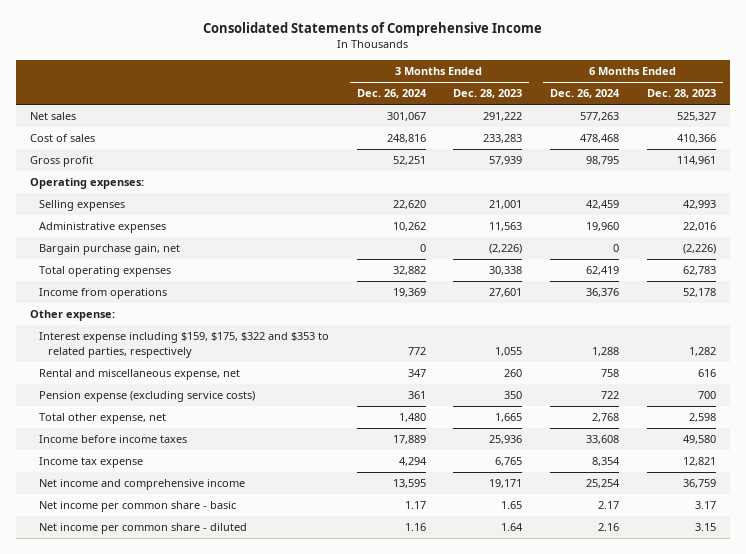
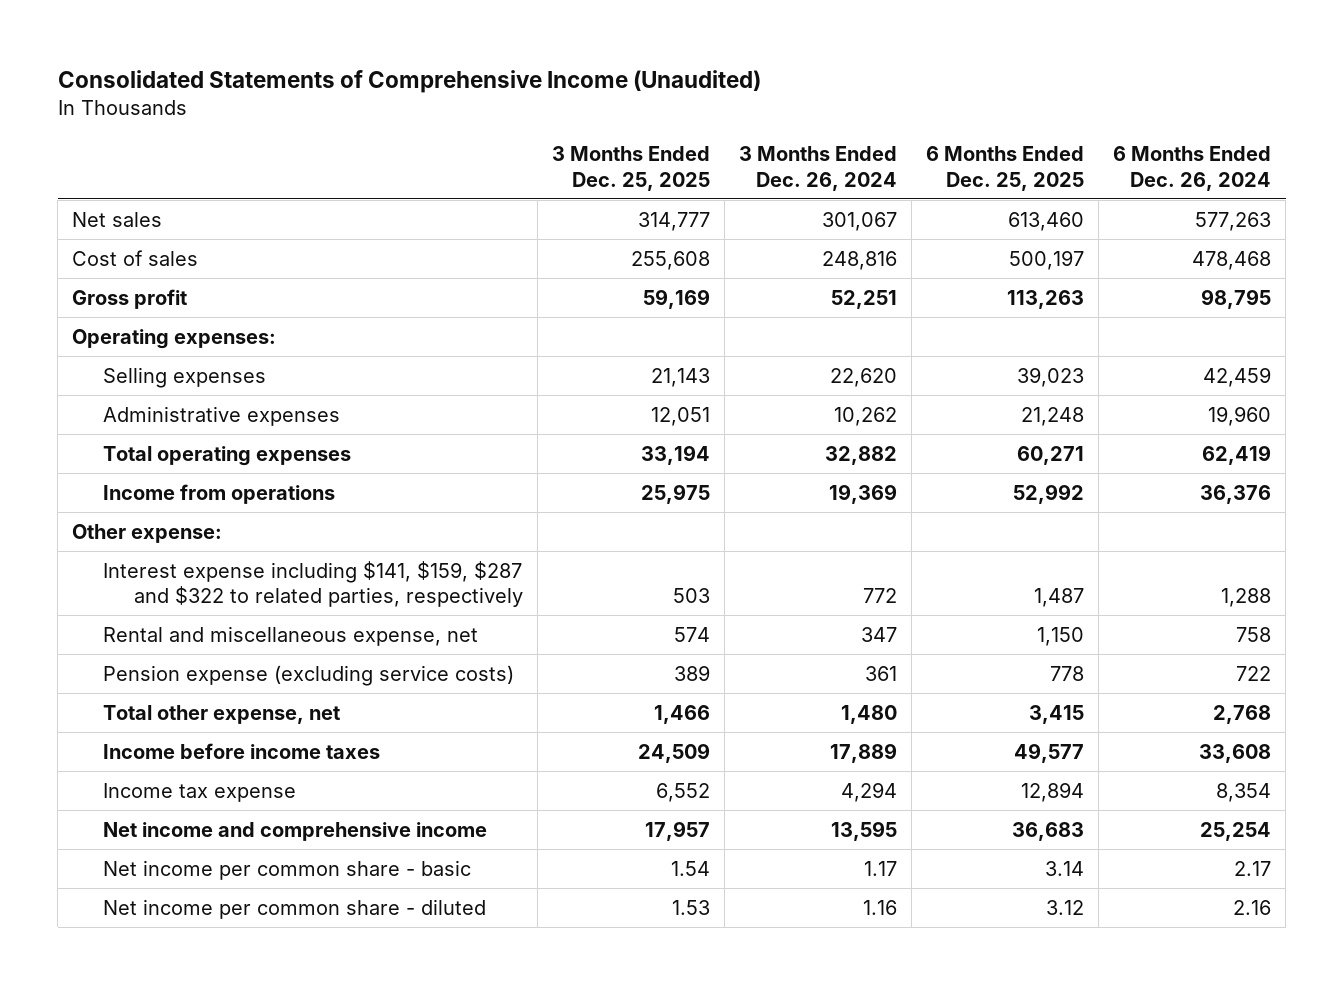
[202,22,542,37] Consolidated Statements of Comprehensive Income -> [57,70,761,94] Consolidated Statements of Comprehensive Income (Unaudited)
[453,89,523,99] Dec. 28, 2023 -> none
[647,89,717,99] Dec. 28, 2023 -> none
none -> [551,146,710,191] 3 Months Ended Dec. 25, 2025
none -> [926,146,1085,191] 6 Months Ended Dec. 25, 2025
[38,244,180,256] Bargain purchase gain, net -> none
[38,332,329,358] Interest expense including $159, $175, $322 and $353 to related parties, respectively -> [102,560,523,607] Interest expense including $141, $159, $287 and $322 to related parties, respectively

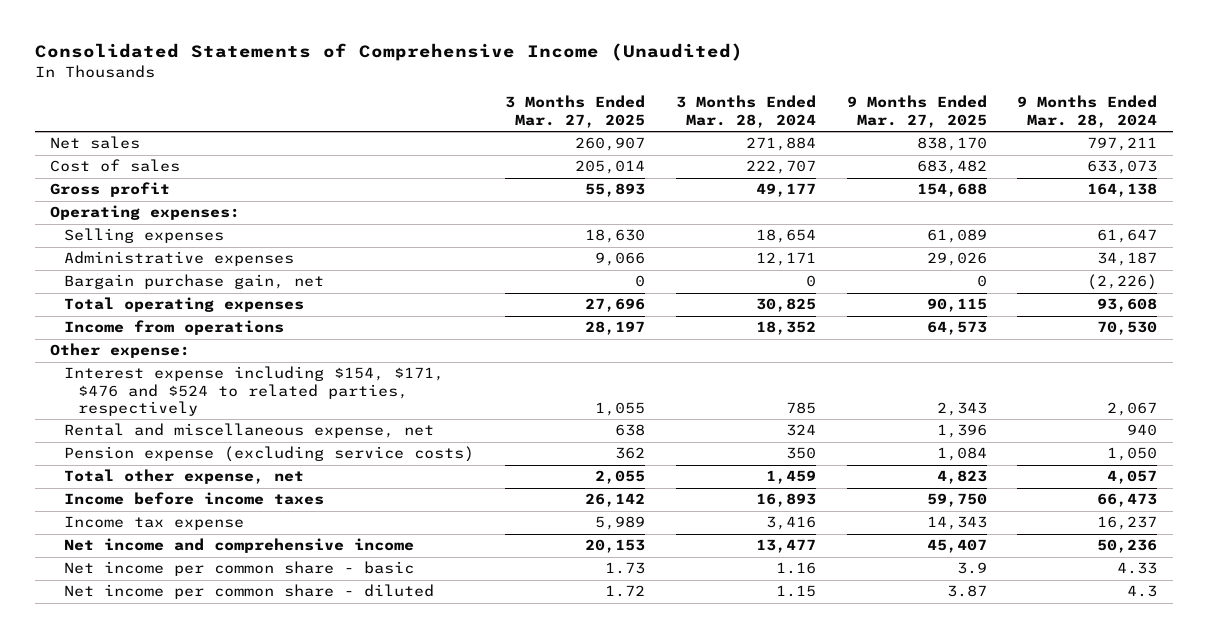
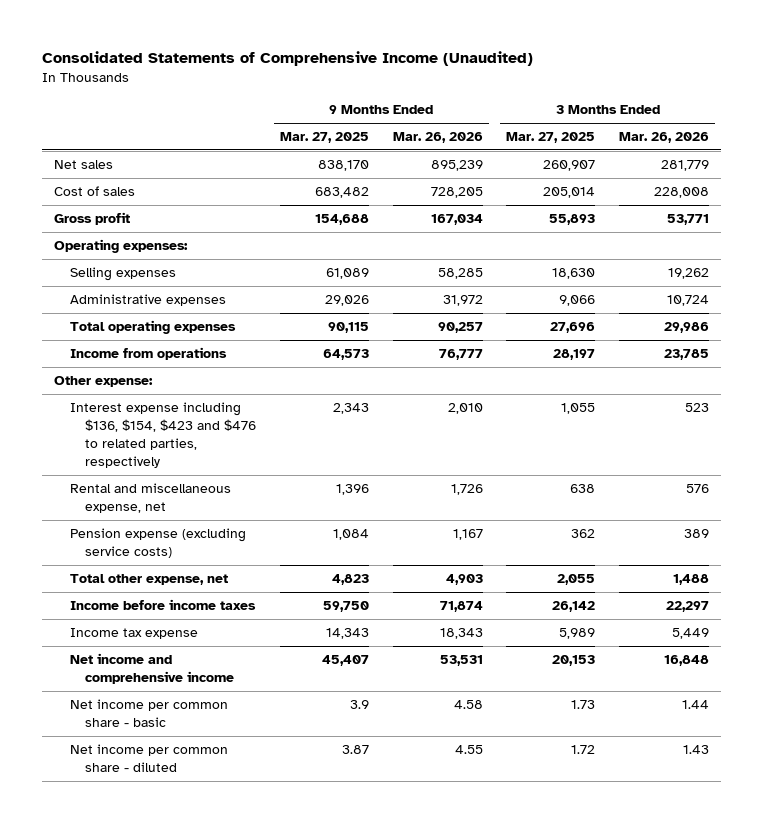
[675,95,816,128] 3 Months Ended Mar. 28, 2024 -> none
[1017,95,1158,128] 9 Months Ended Mar. 28, 2024 -> none
none -> [392,132,483,144] Mar. 26, 2026
none -> [619,132,710,144] Mar. 26, 2026
[64,274,325,290] Bargain purchase gain, net -> none
[64,366,445,416] Interest expense including $154, $171, $476 and $524 to related parties, respectively -> [69,402,257,469] Interest expense including $136, $154, $423 and $476 to related parties, respectively

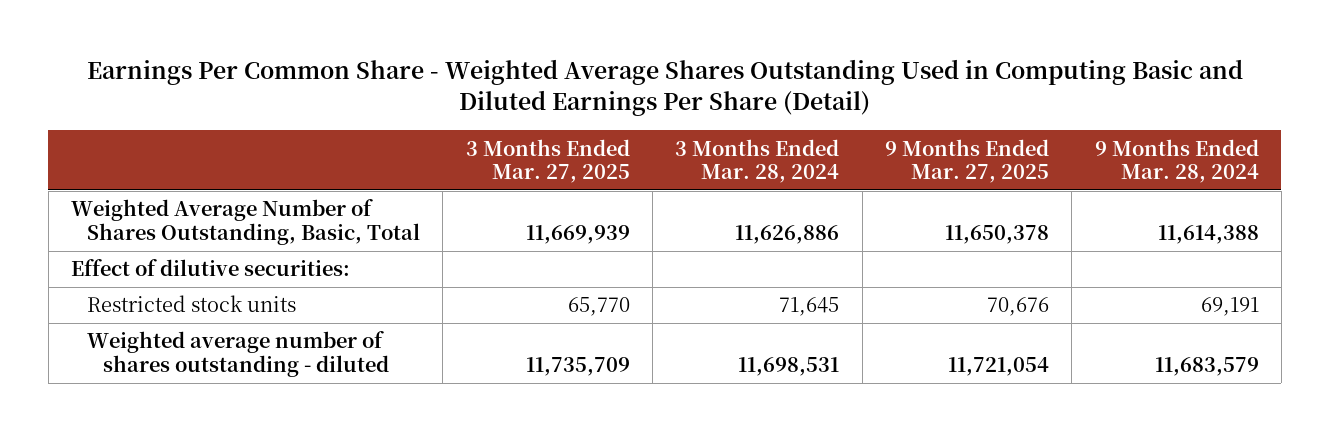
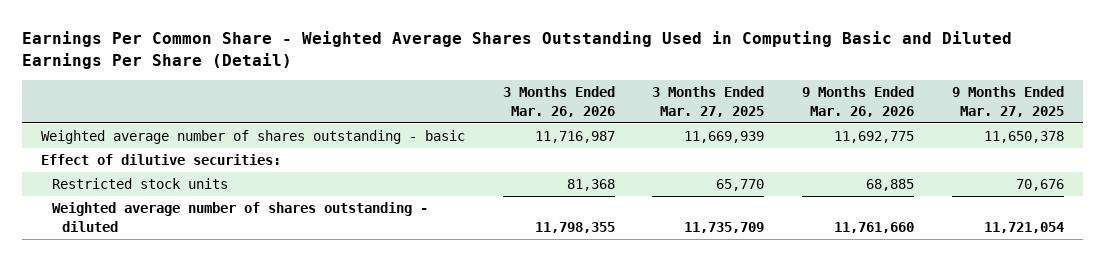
[675,138,840,183] 3 Months Ended Mar. 28, 2024 -> none
[1094,138,1259,183] 9 Months Ended Mar. 28, 2024 -> none
none -> [502,86,615,117] 3 Months Ended Mar. 26, 2026
none -> [802,86,915,117] 9 Months Ended Mar. 26, 2026
[70,199,421,245] Weighted Average Number of Shares Outstanding, Basic, Total -> [40,130,465,145] Weighted average number of shares outstanding - basic

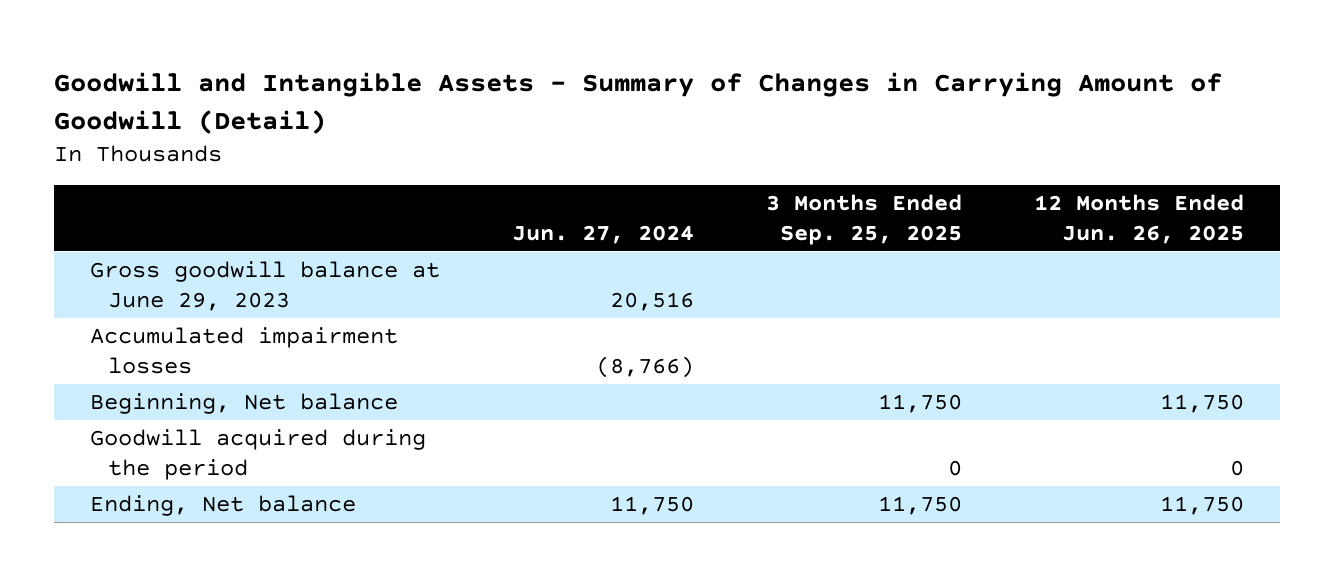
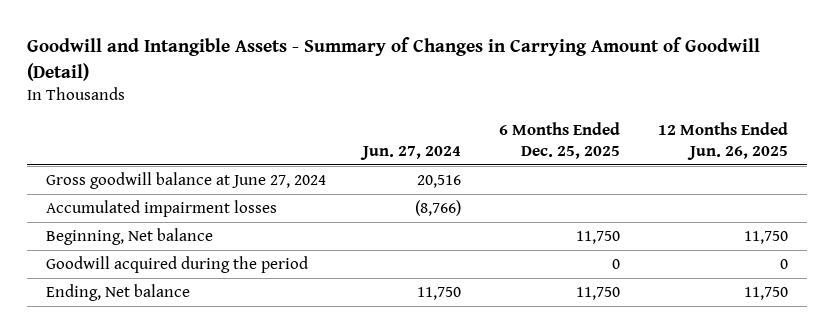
[766,194,963,246] 3 Months Ended Sep. 25, 2025 -> none
none -> [499,122,621,159] 6 Months Ended Dec. 25, 2025
[89,261,440,311] Gross goodwill balance at June 29, 2023 -> [45,172,326,190] Gross goodwill balance at June 27, 2024

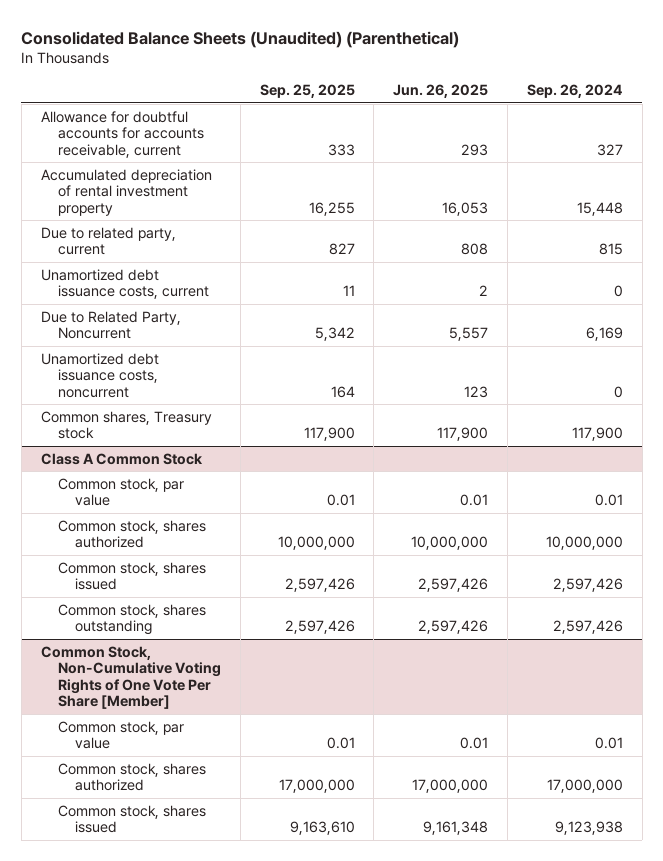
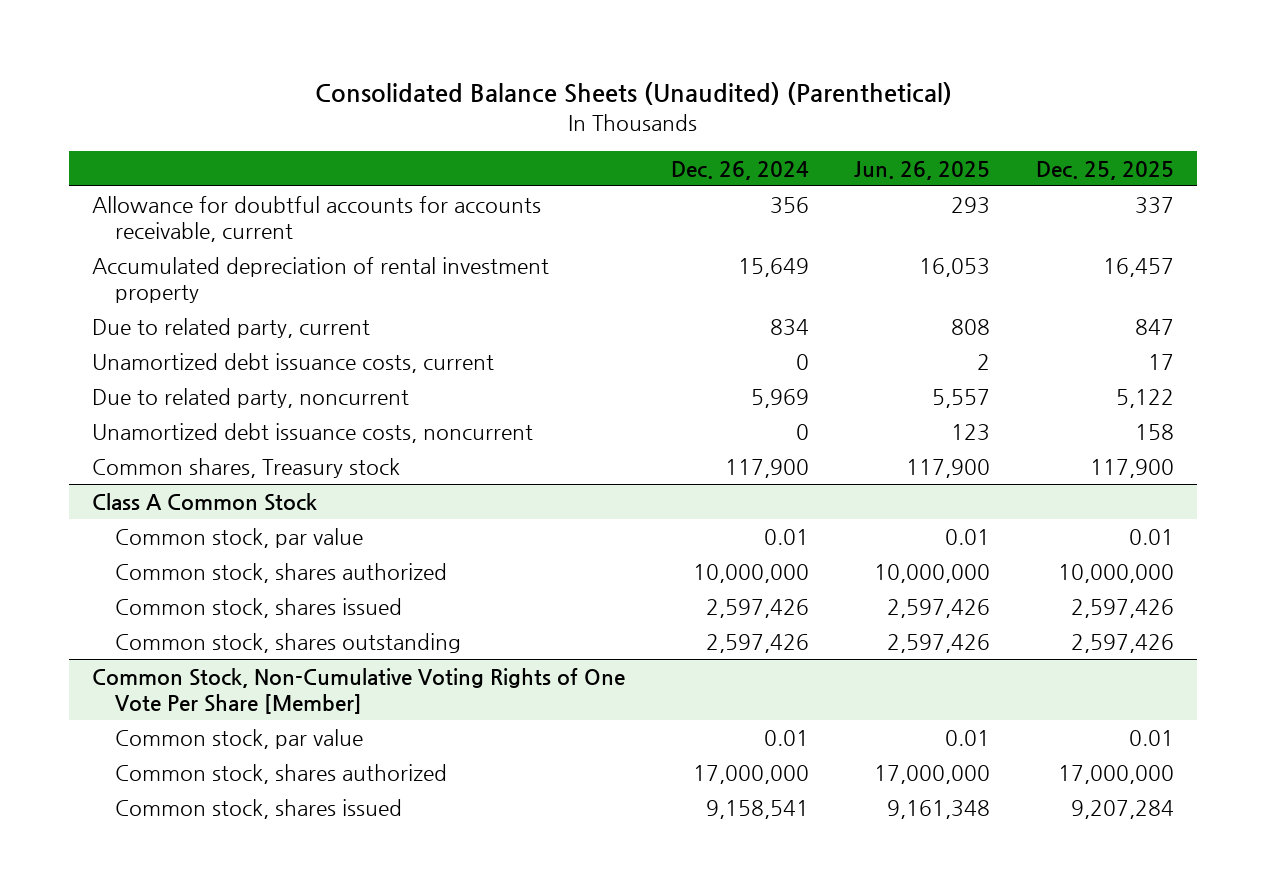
[259,84,355,99] Sep. 25, 2025 -> none
[526,84,623,99] Sep. 26, 2024 -> none
none -> [670,160,809,180] Dec. 26, 2024
none -> [1036,160,1175,180] Dec. 25, 2025
[40,310,181,340] Due to Related Party, Noncurrent -> [91,387,409,408] Due to related party, noncurrent

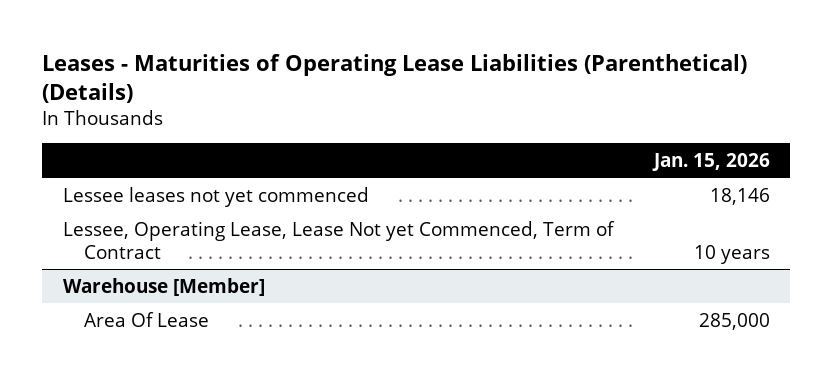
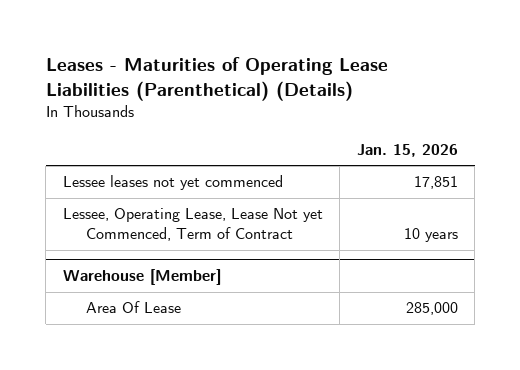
[709,187,770,205] 18,146 -> [413,176,458,190] 17,851

